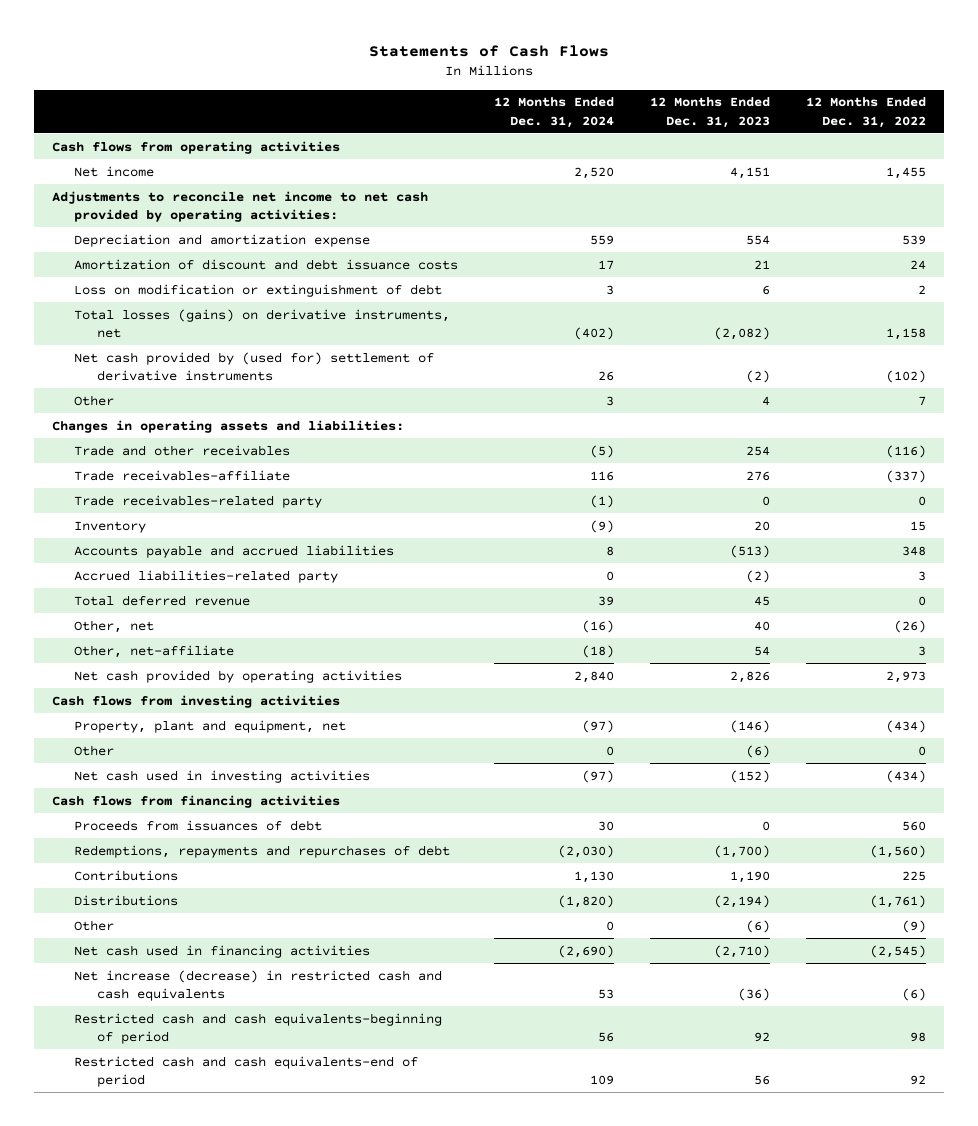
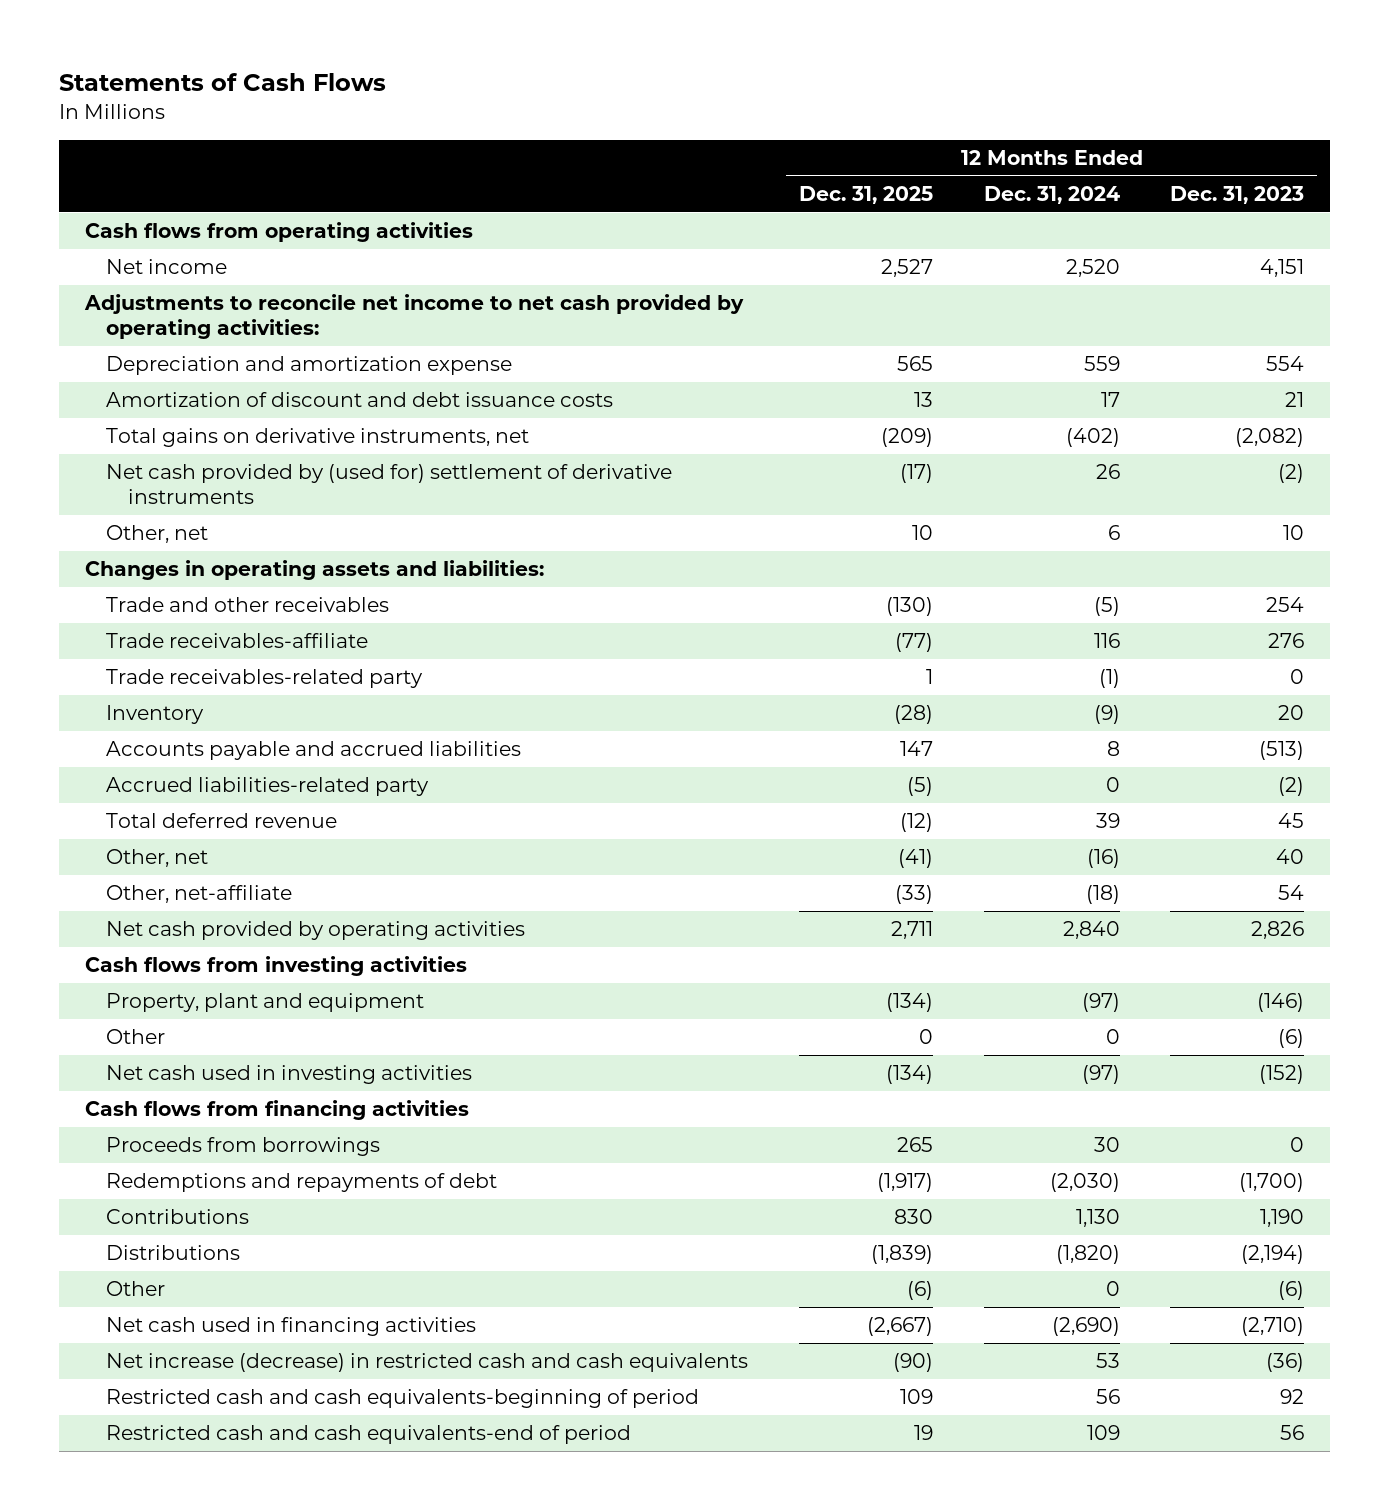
[806,97,927,128] 12 Months Ended Dec. 31, 2022 -> none
none -> [798,186,933,205] Dec. 31, 2025
[74,283,443,297] Loss on modification or extinguishment of debt -> none
[74,308,451,339] Total losses (gains) on derivative instruments, net -> [106,428,530,448] Total gains on derivative instruments, net
[74,394,115,406] Other -> [106,525,209,544] Other, net
[606,395,615,406] 3 -> [1107,525,1120,541] 6
[762,395,771,406] 4 -> [1283,525,1305,541] 10
[74,719,347,733] Property, plant and equipment, net -> [106,993,425,1013] Property, plant and equipment
[74,819,323,831] Proceeds from issuances of debt -> [106,1137,381,1157] Proceeds from borrowings
[74,844,451,858] Redemptions, repayments and repurchases of debt -> [106,1173,498,1193] Redemptions and repayments of debt

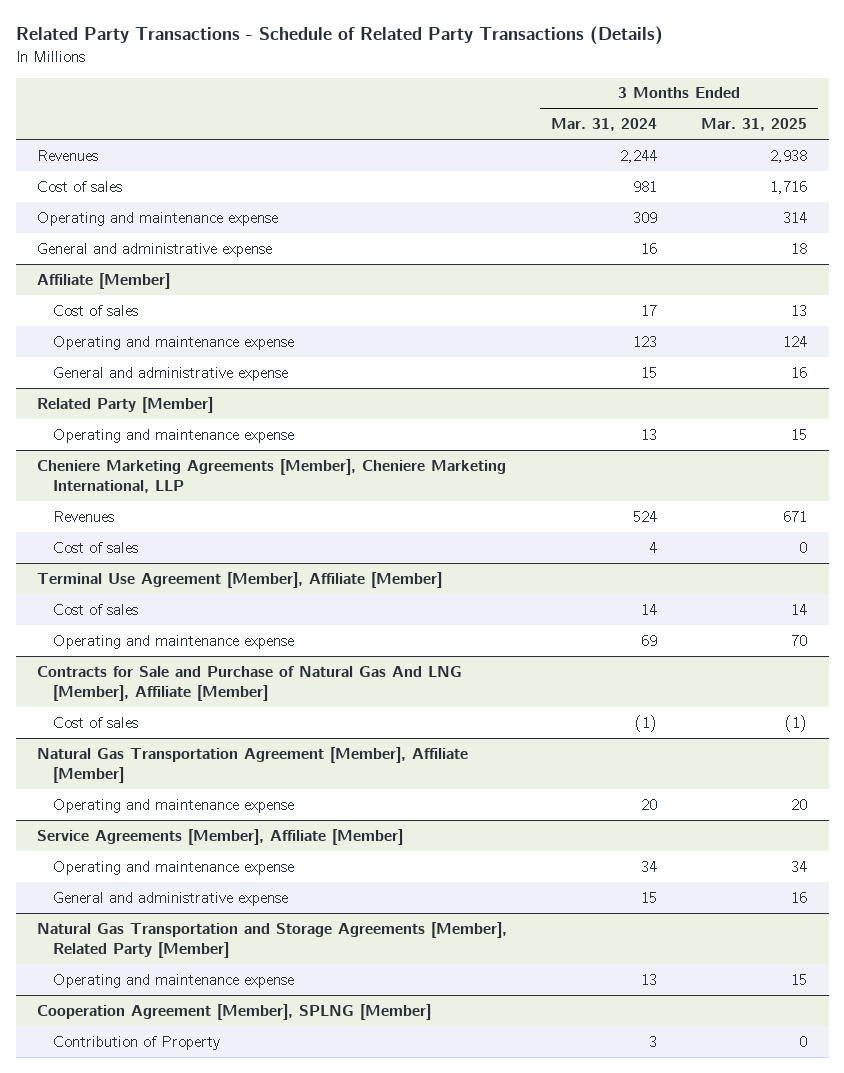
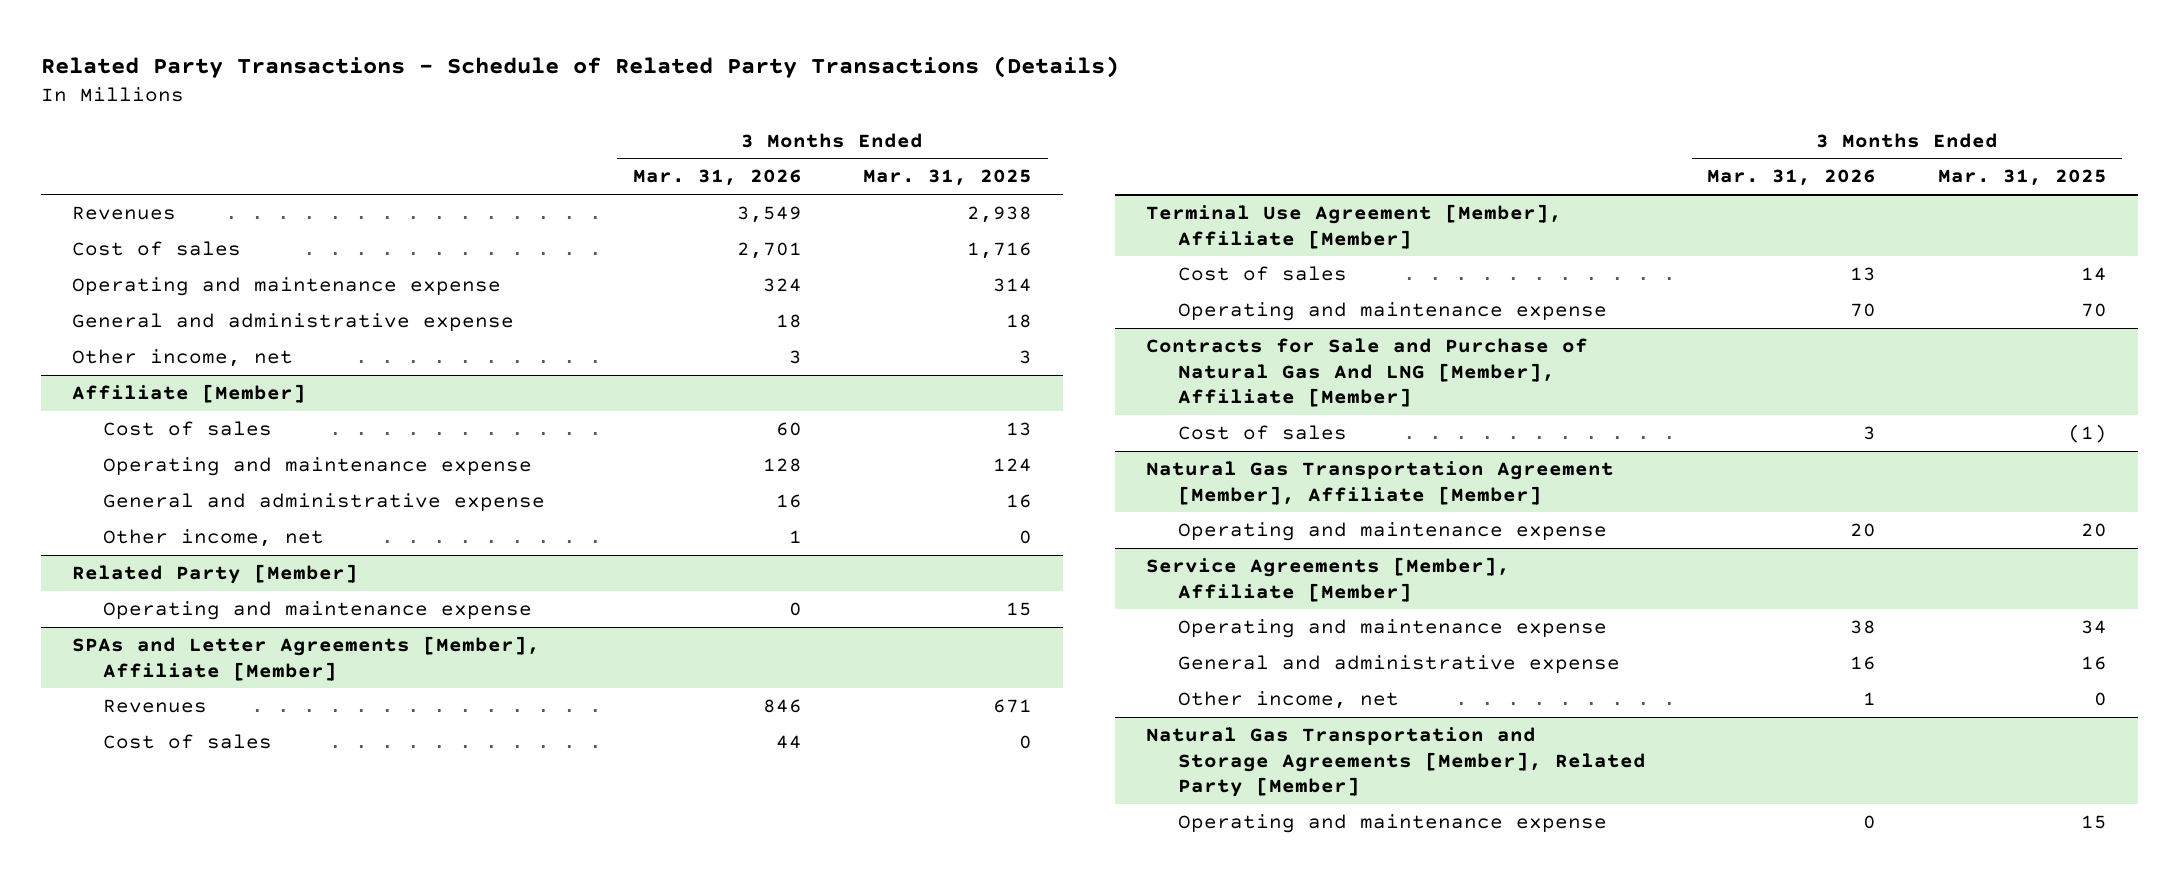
[551,118,658,132] Mar. 31, 2024 -> none
none -> [632,169,802,187] Mar. 31, 2026
none -> [71,349,293,368] Other income, net
none -> [103,529,325,548] Other income, net
[37,458,507,493] Cheniere Marketing Agreements [Member], Cheniere Marketing International, LLP -> none
none -> [71,636,540,681] SPAs and Letter Agreements [Member], Affiliate [Member]
none -> [1177,691,1399,710] Other income, net
[37,1003,432,1020] Cooperation Agreement [Member], SPLNG [Member] -> none
[53,1035,221,1050] Contribution of Property -> none

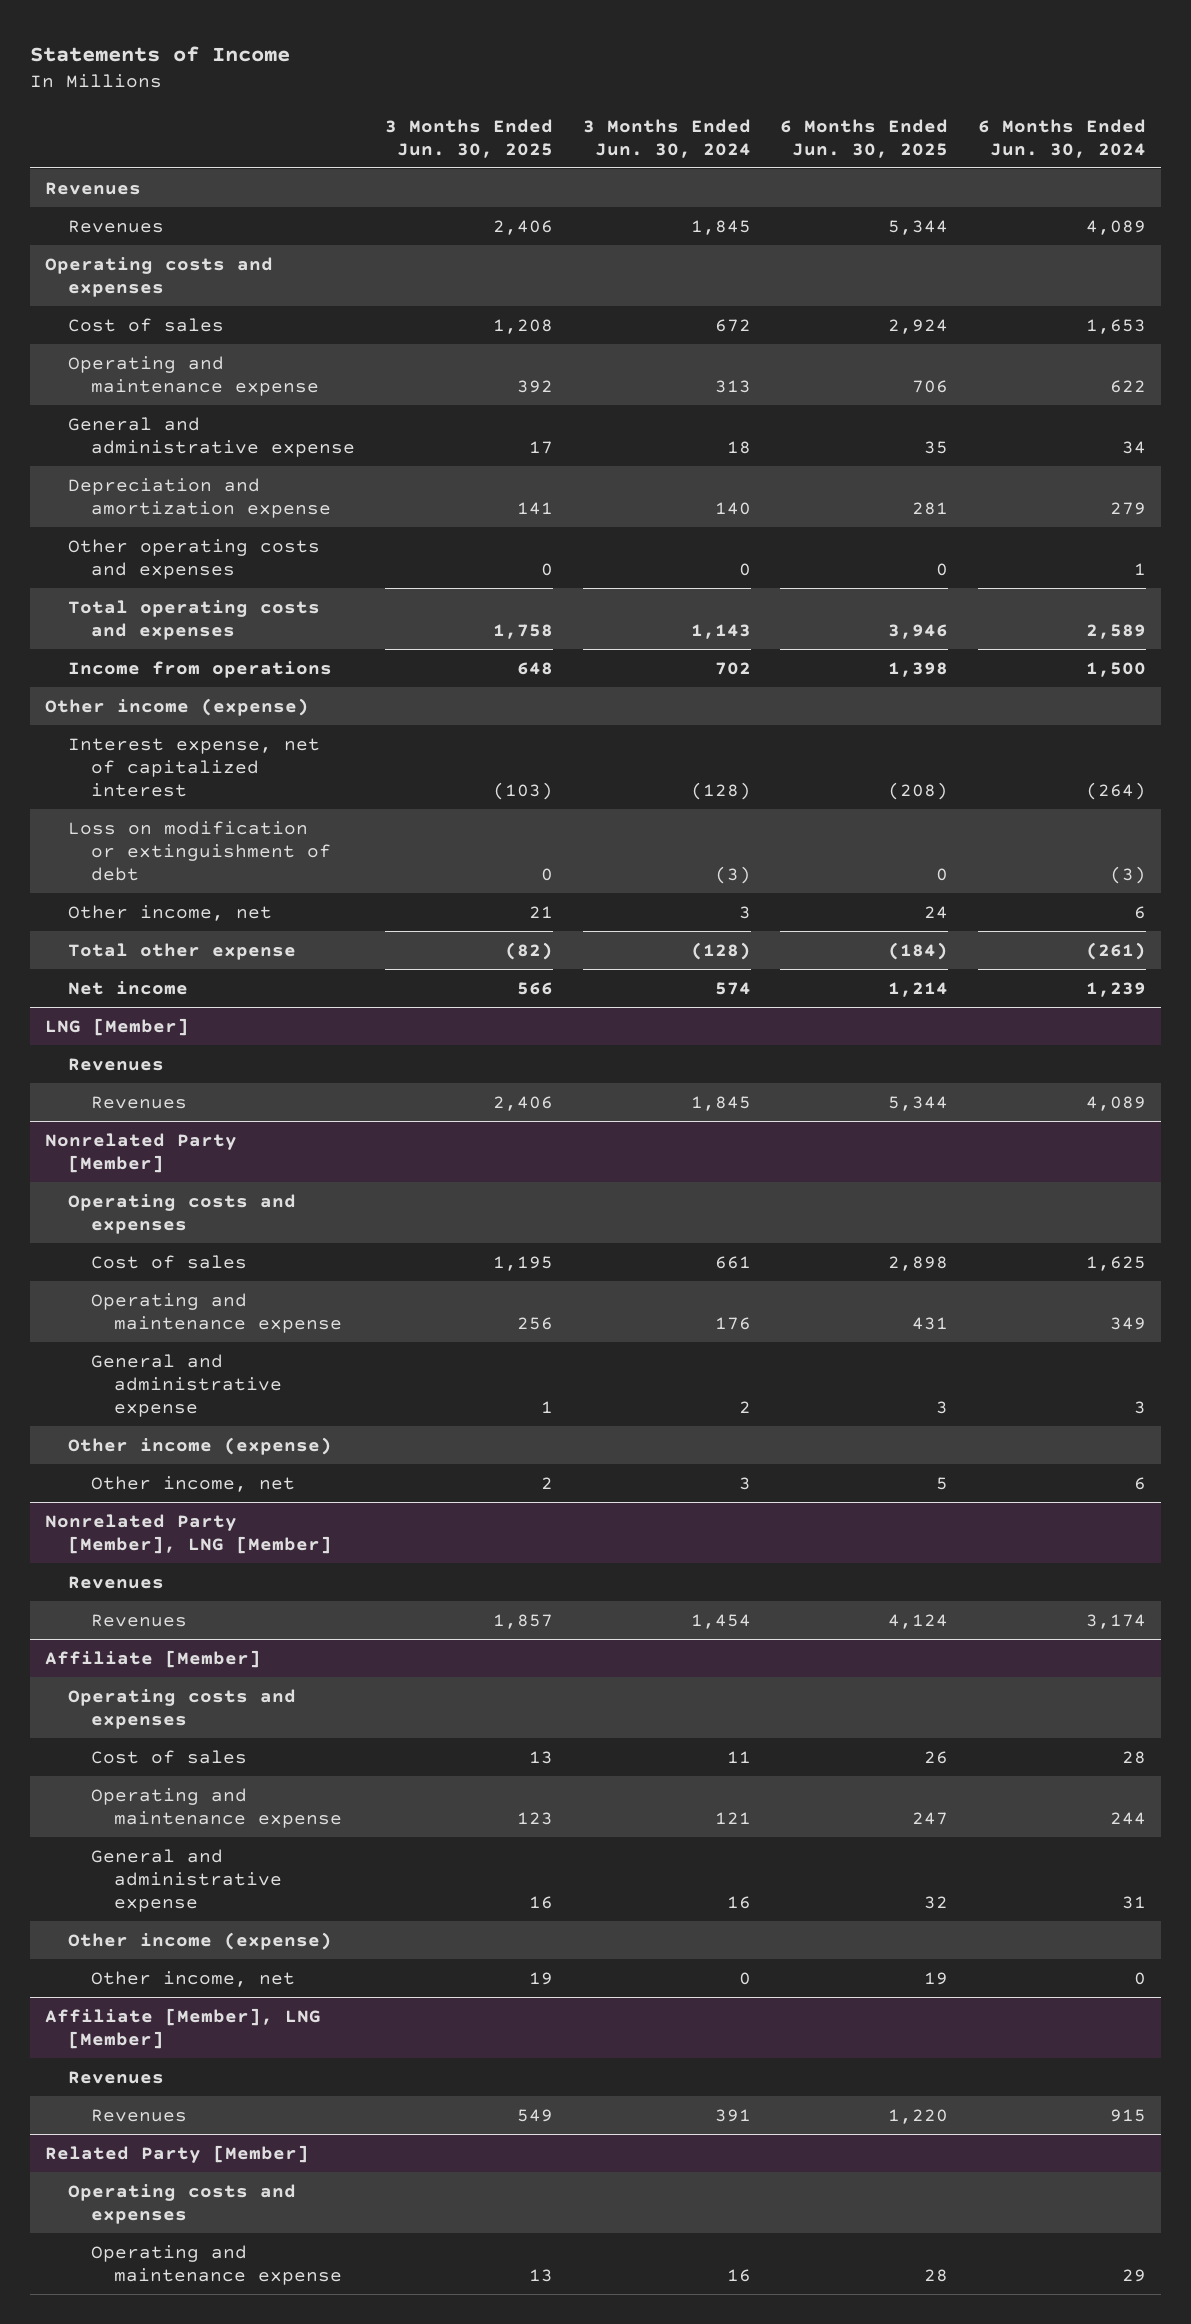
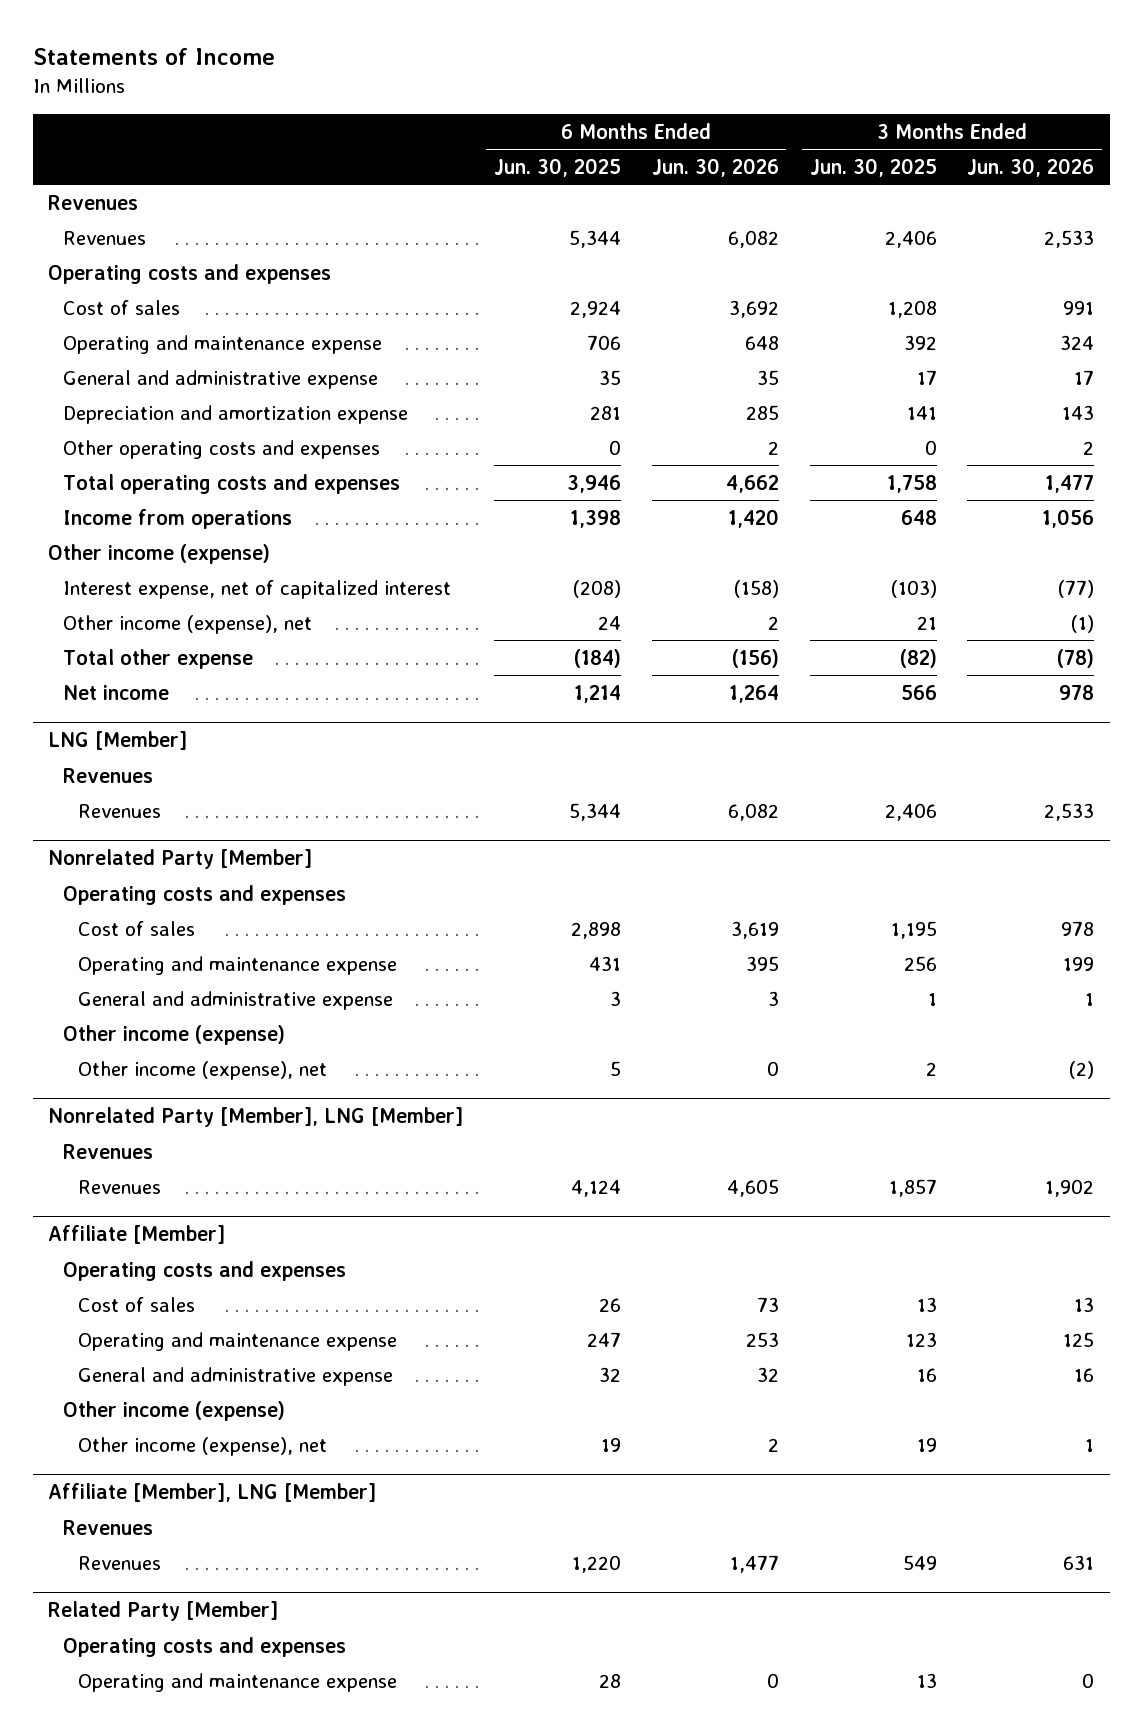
[582,118,751,158] 3 Months Ended Jun. 30, 2024 -> none
[977,118,1146,158] 6 Months Ended Jun. 30, 2024 -> none
none -> [651,157,779,177] Jun. 30, 2026
none -> [967,157,1095,177] Jun. 30, 2026
[68,820,332,881] Loss on modification or extinguishment of debt -> none
[68,904,273,921] Other income, net -> [63,614,313,634] Other income (expense), net
[91,1475,296,1492] Other income, net -> [78,1060,328,1080] Other income (expense), net
[91,1970,296,1987] Other income, net -> [78,1436,328,1456] Other income (expense), net

